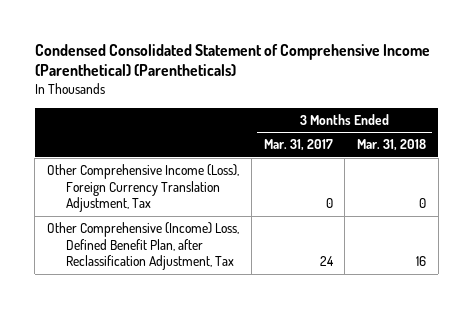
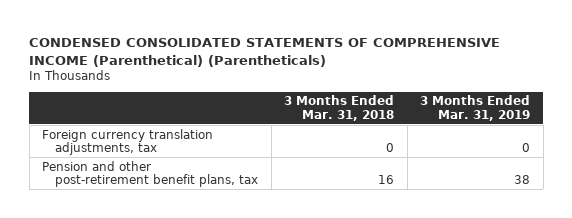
[34,43,430,77] Condensed Consolidated Statement of Comprehensive Income (Parenthetical) (Parentheticals) -> [29,38,501,67] CONDENSED CONSOLIDATED STATEMENTS OF COMPREHENSIVE INCOME (Parenthetical) (Parentheticals)
[263,139,333,152] Mar. 31, 2017 -> none
none -> [420,95,531,121] 3 Months Ended Mar. 31, 2019
[47,164,240,213] Other Comprehensive Income (Loss), Foreign Currency Translation Adjustment, Tax -> [42,128,214,155] Foreign currency translation adjustments, tax
[47,222,240,271] Other Comprehensive (Income) Loss, Defined Benefit Plan, after Reclassification Adjustment, Tax -> [42,160,259,187] Pension and other post-retirement benefit plans, tax

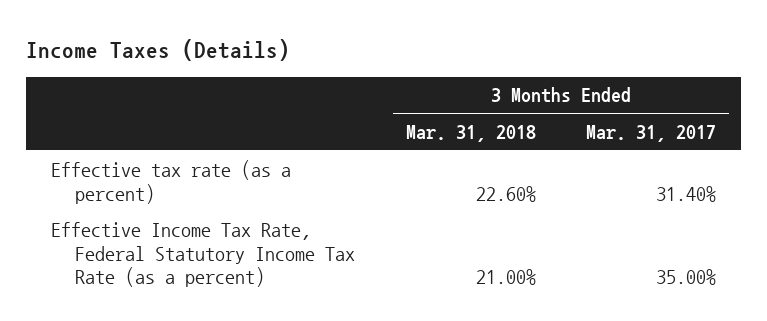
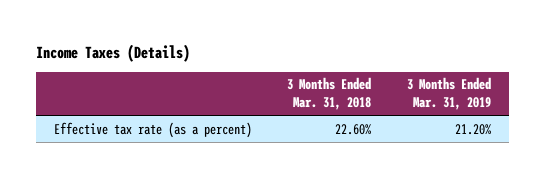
[586,124,717,142] Mar. 31, 2017 -> none
none -> [406,77,491,111] 3 Months Ended Mar. 31, 2019
[51,221,356,288] Effective Income Tax Rate, Federal Statutory Income Tax Rate (as a percent) -> none

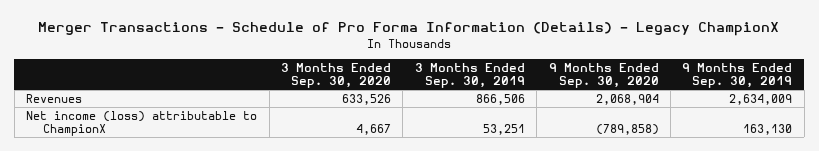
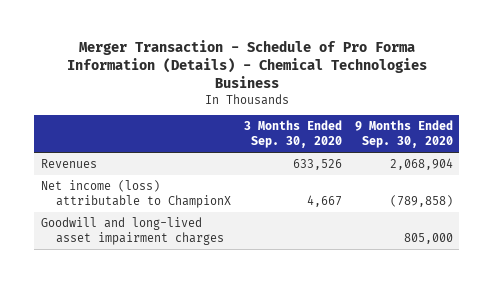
[38,22,780,37] Merger Transactions - Schedule of Pro Forma Information (Details) - Legacy ChampionX -> [66,40,427,89] Merger Transaction - Schedule of Pro Forma Information (Details) - Chemical Technologies Business
[414,62,525,89] 3 Months Ended Sep. 30, 2019 -> none
[682,62,793,89] 9 Months Ended Sep. 30, 2019 -> none
none -> [40,217,224,246] Goodwill and long-lived asset impairment charges

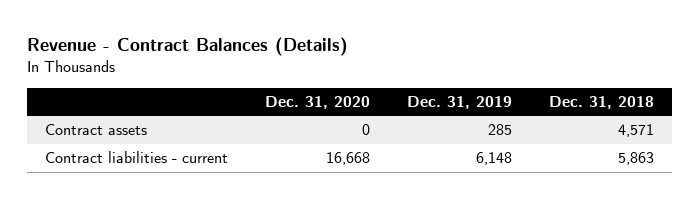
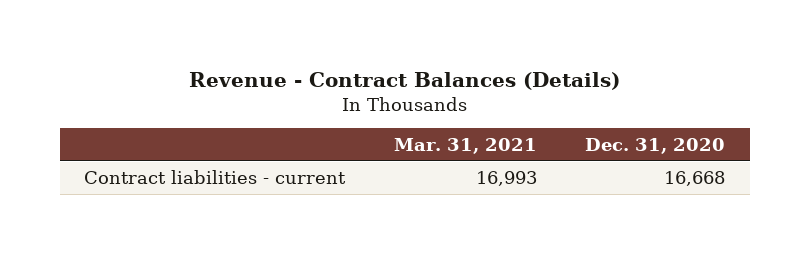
[407,96,513,110] Dec. 31, 2019 -> none
[549,96,655,110] Dec. 31, 2018 -> none
none -> [393,137,537,154] Mar. 31, 2021
[45,124,148,136] Contract assets -> none

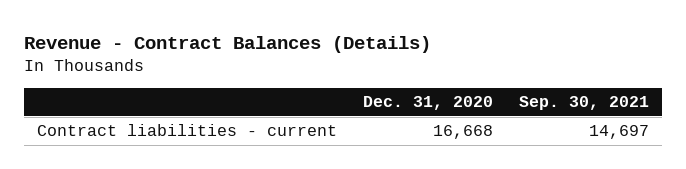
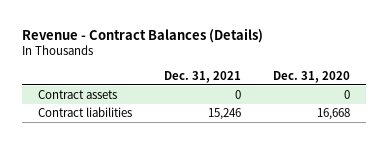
[519,96,650,111] Sep. 30, 2021 -> none
none -> [164,70,242,83] Dec. 31, 2021
none -> [38,90,118,100] Contract assets
[37,124,338,137] Contract liabilities - current -> [38,107,133,118] Contract liabilities

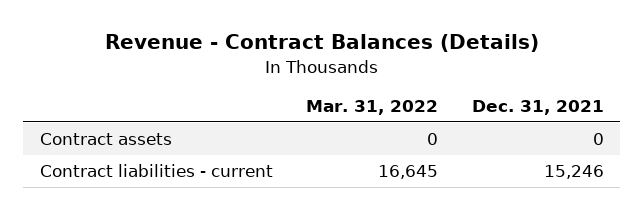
[273,70,351,83] Dec. 31, 2020 -> none
none -> [306,99,439,115] Mar. 31, 2022
[38,107,133,118] Contract liabilities -> [39,164,273,178] Contract liabilities - current

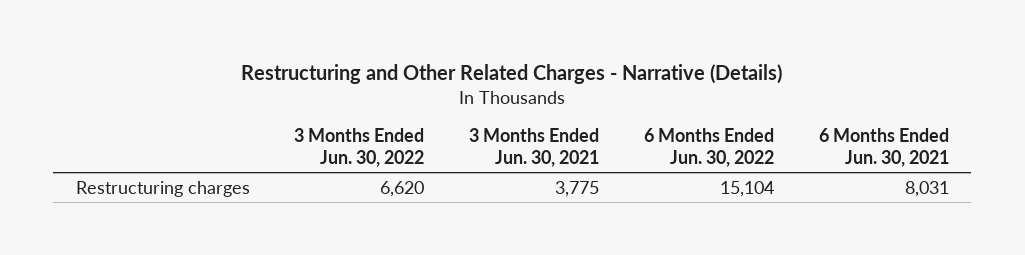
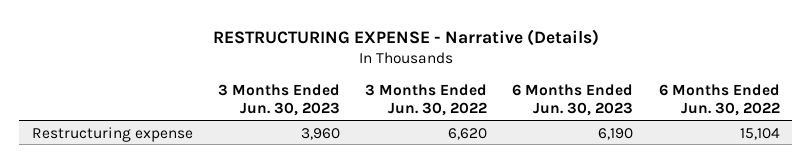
[241,64,783,85] Restructuring and Other Related Charges - Narrative (Details) -> [212,28,599,46] RESTRUCTURING EXPENSE - Narrative (Details)
[469,128,600,167] 3 Months Ended Jun. 30, 2021 -> none
[818,128,949,167] 6 Months Ended Jun. 30, 2021 -> none
none -> [217,84,340,117] 3 Months Ended Jun. 30, 2023
none -> [512,84,634,117] 6 Months Ended Jun. 30, 2023
[75,180,250,197] Restructuring charges -> [31,126,193,142] Restructuring expense

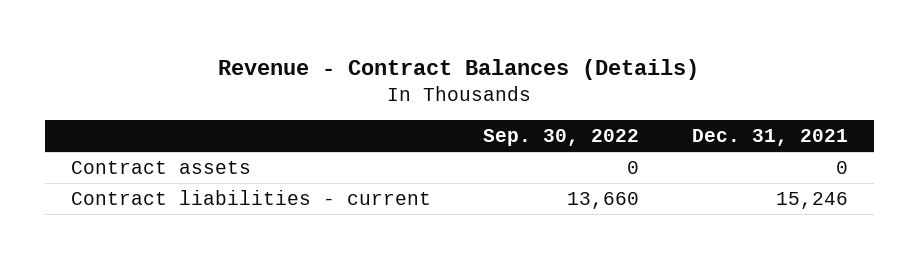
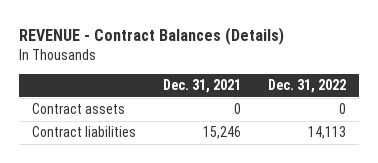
[218,58,700,80] Revenue - Contract Balances (Details) -> [19,26,285,45] REVENUE - Contract Balances (Details)
[483,128,640,146] Sep. 30, 2022 -> none
none -> [267,79,346,94] Dec. 31, 2022
[71,189,432,205] Contract liabilities - current -> [32,126,137,138] Contract liabilities

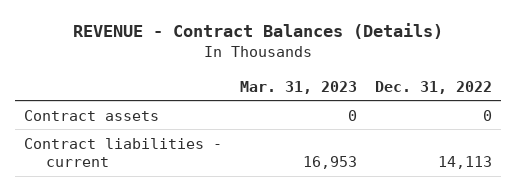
[163,79,242,94] Dec. 31, 2021 -> none
none -> [239,80,357,94] Mar. 31, 2023
[32,126,137,138] Contract liabilities -> [23,137,222,167] Contract liabilities - current

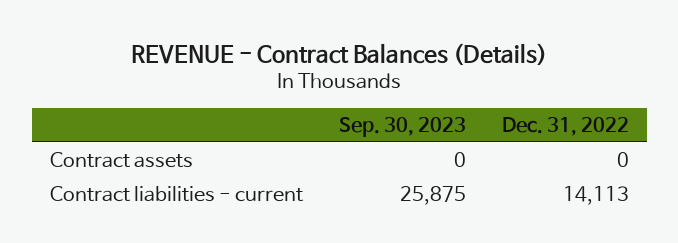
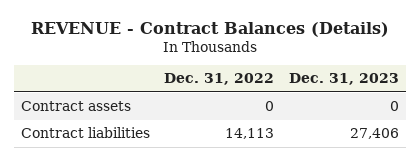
[338,116,466,137] Sep. 30, 2023 -> none
none -> [289,73,400,86] Dec. 31, 2023
[49,186,303,203] Contract liabilities - current -> [20,127,150,139] Contract liabilities

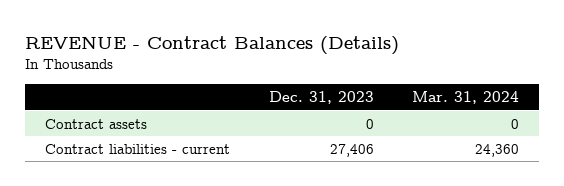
[164,73,275,86] Dec. 31, 2022 -> none
none -> [412,91,520,105] Mar. 31, 2024
[20,127,150,139] Contract liabilities -> [44,143,230,154] Contract liabilities - current

